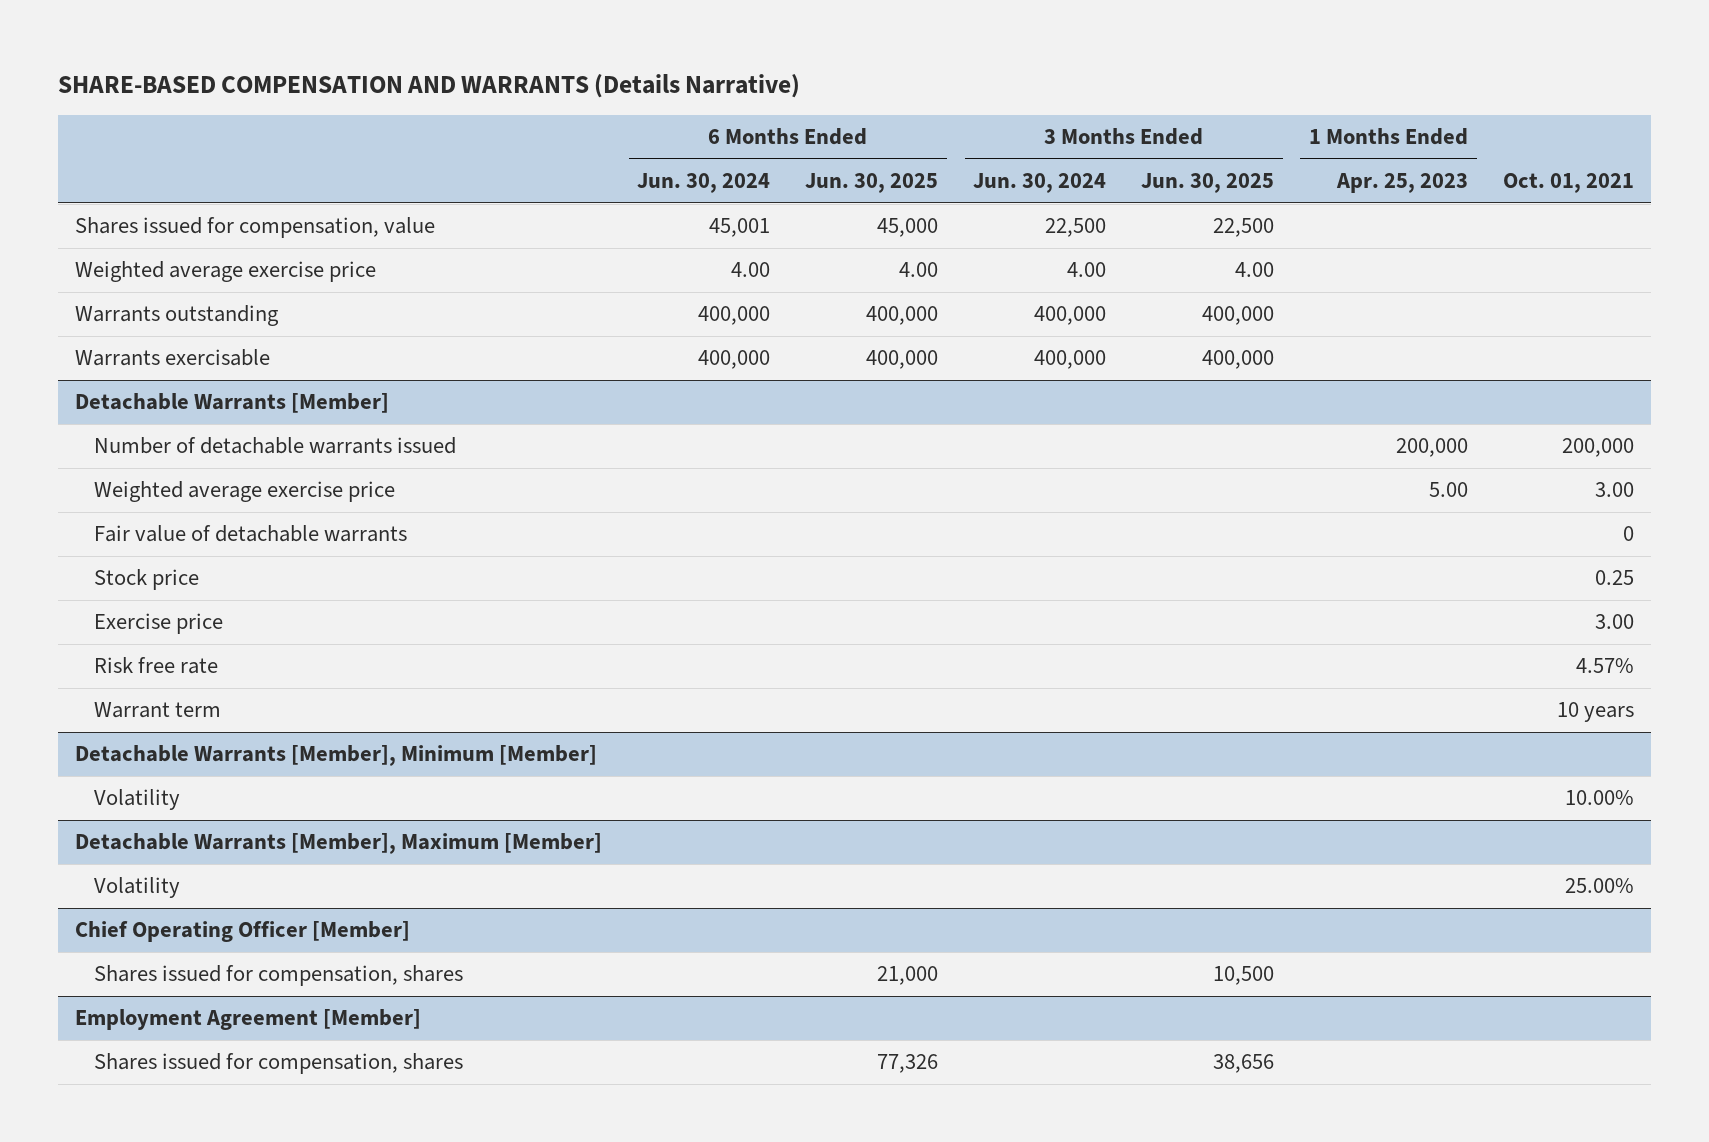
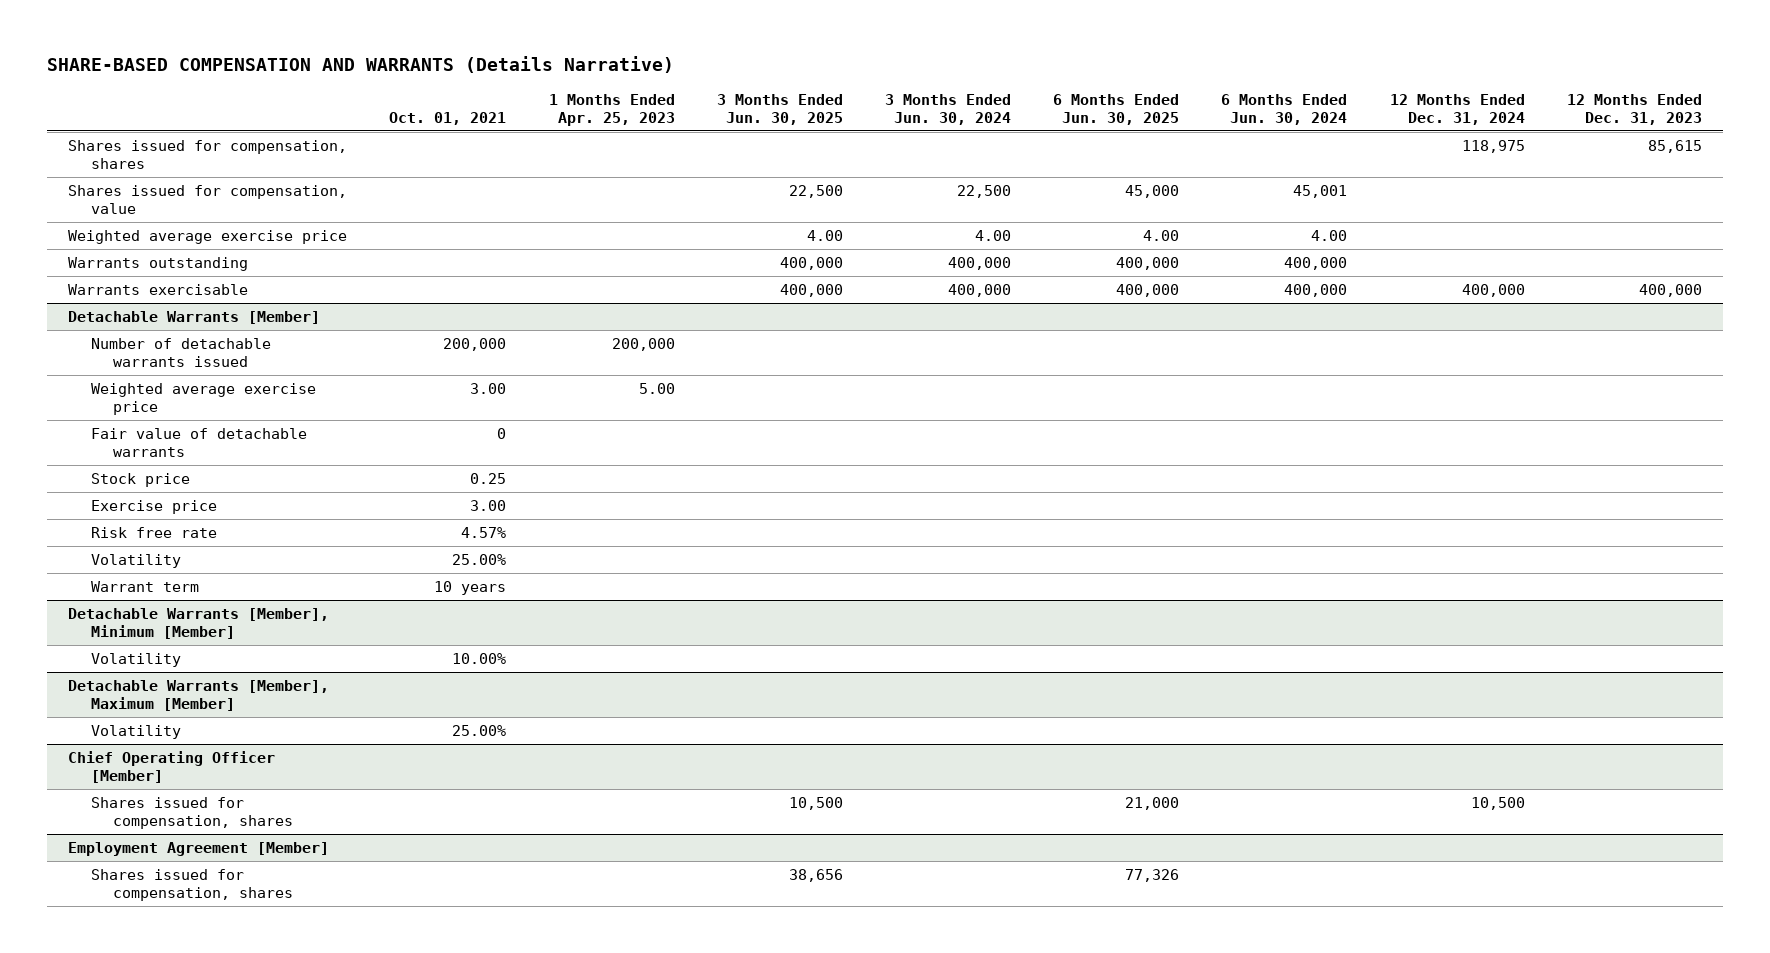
none -> [1389,93,1525,125] 12 Months Ended Dec. 31, 2024
none -> [1566,93,1702,125] 12 Months Ended Dec. 31, 2023
none -> [68,139,348,169] Shares issued for compensation, shares
none -> [90,553,181,568] Volatility

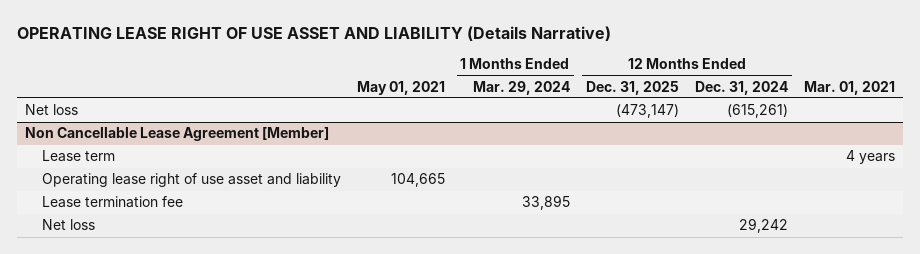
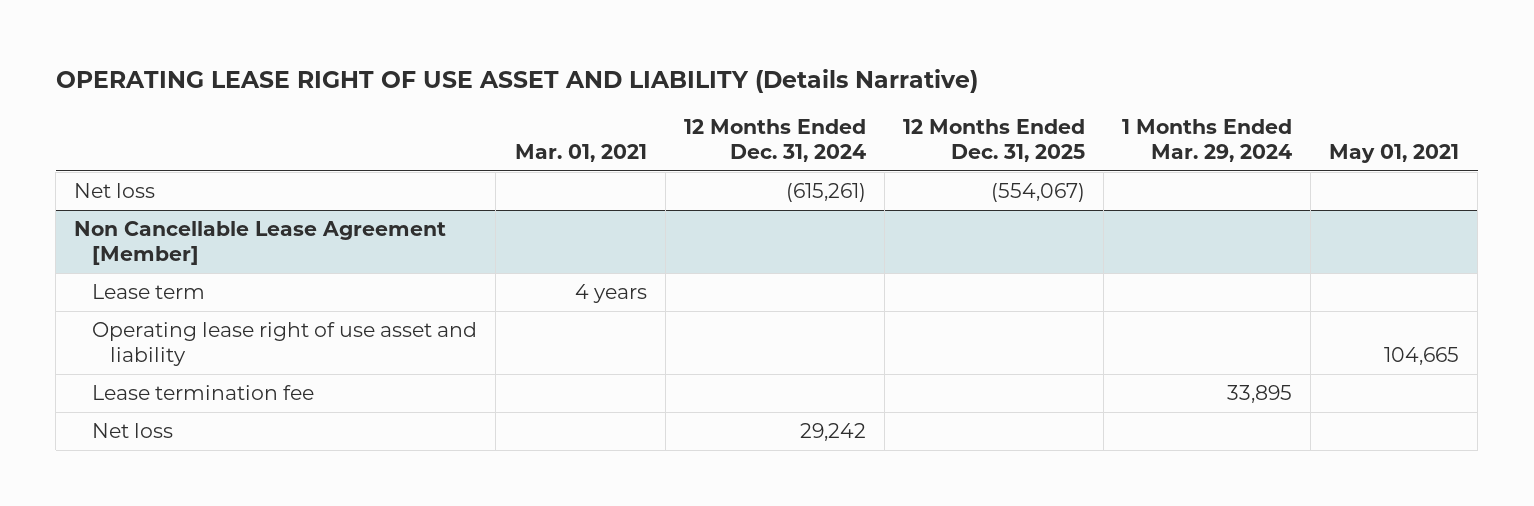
[615,104,679,119] (473,147) -> [990,183,1085,203] (554,067)

